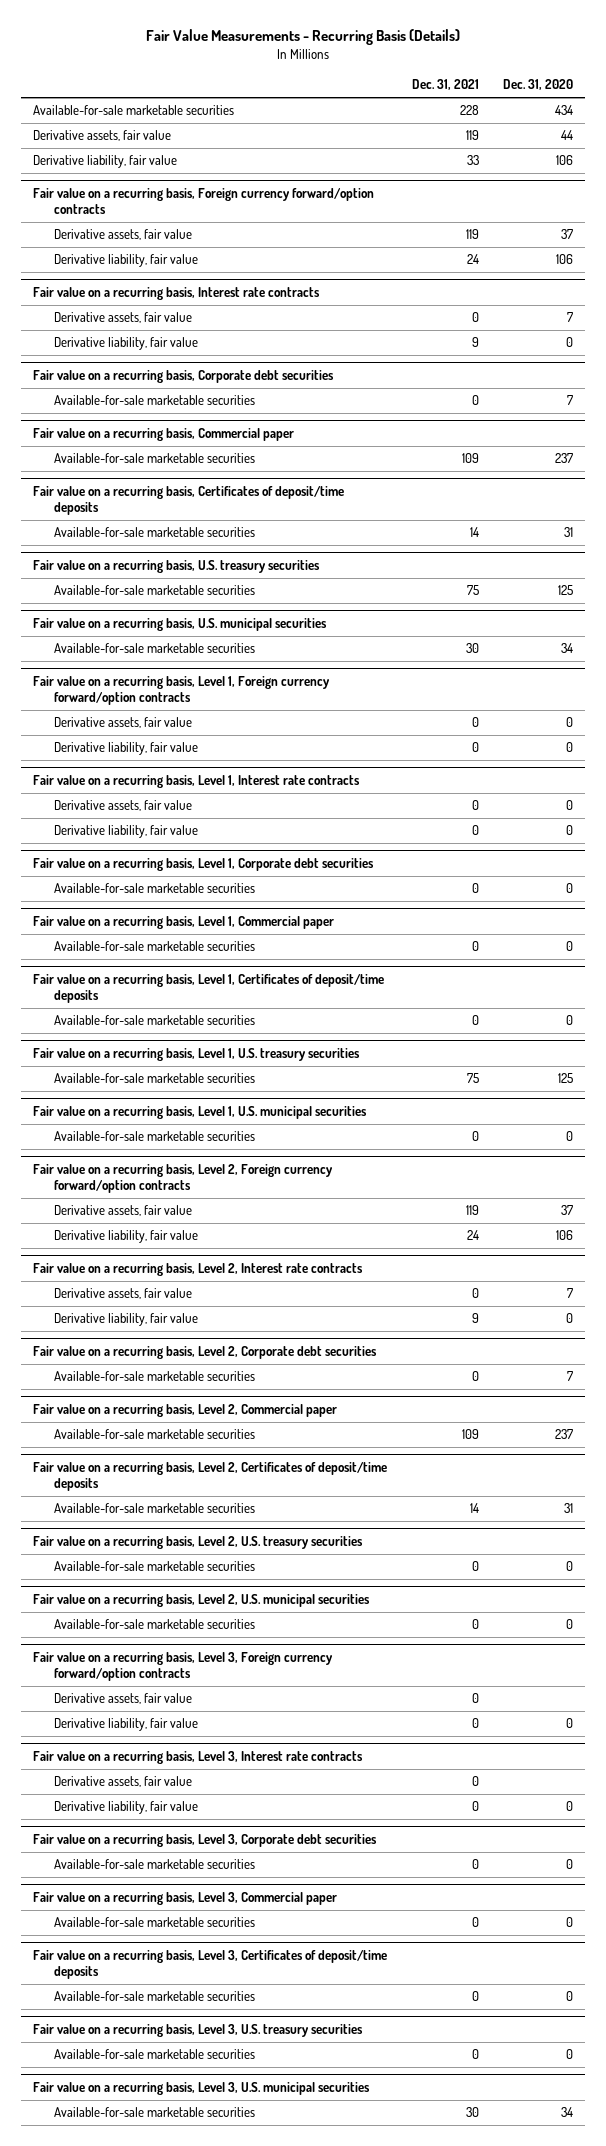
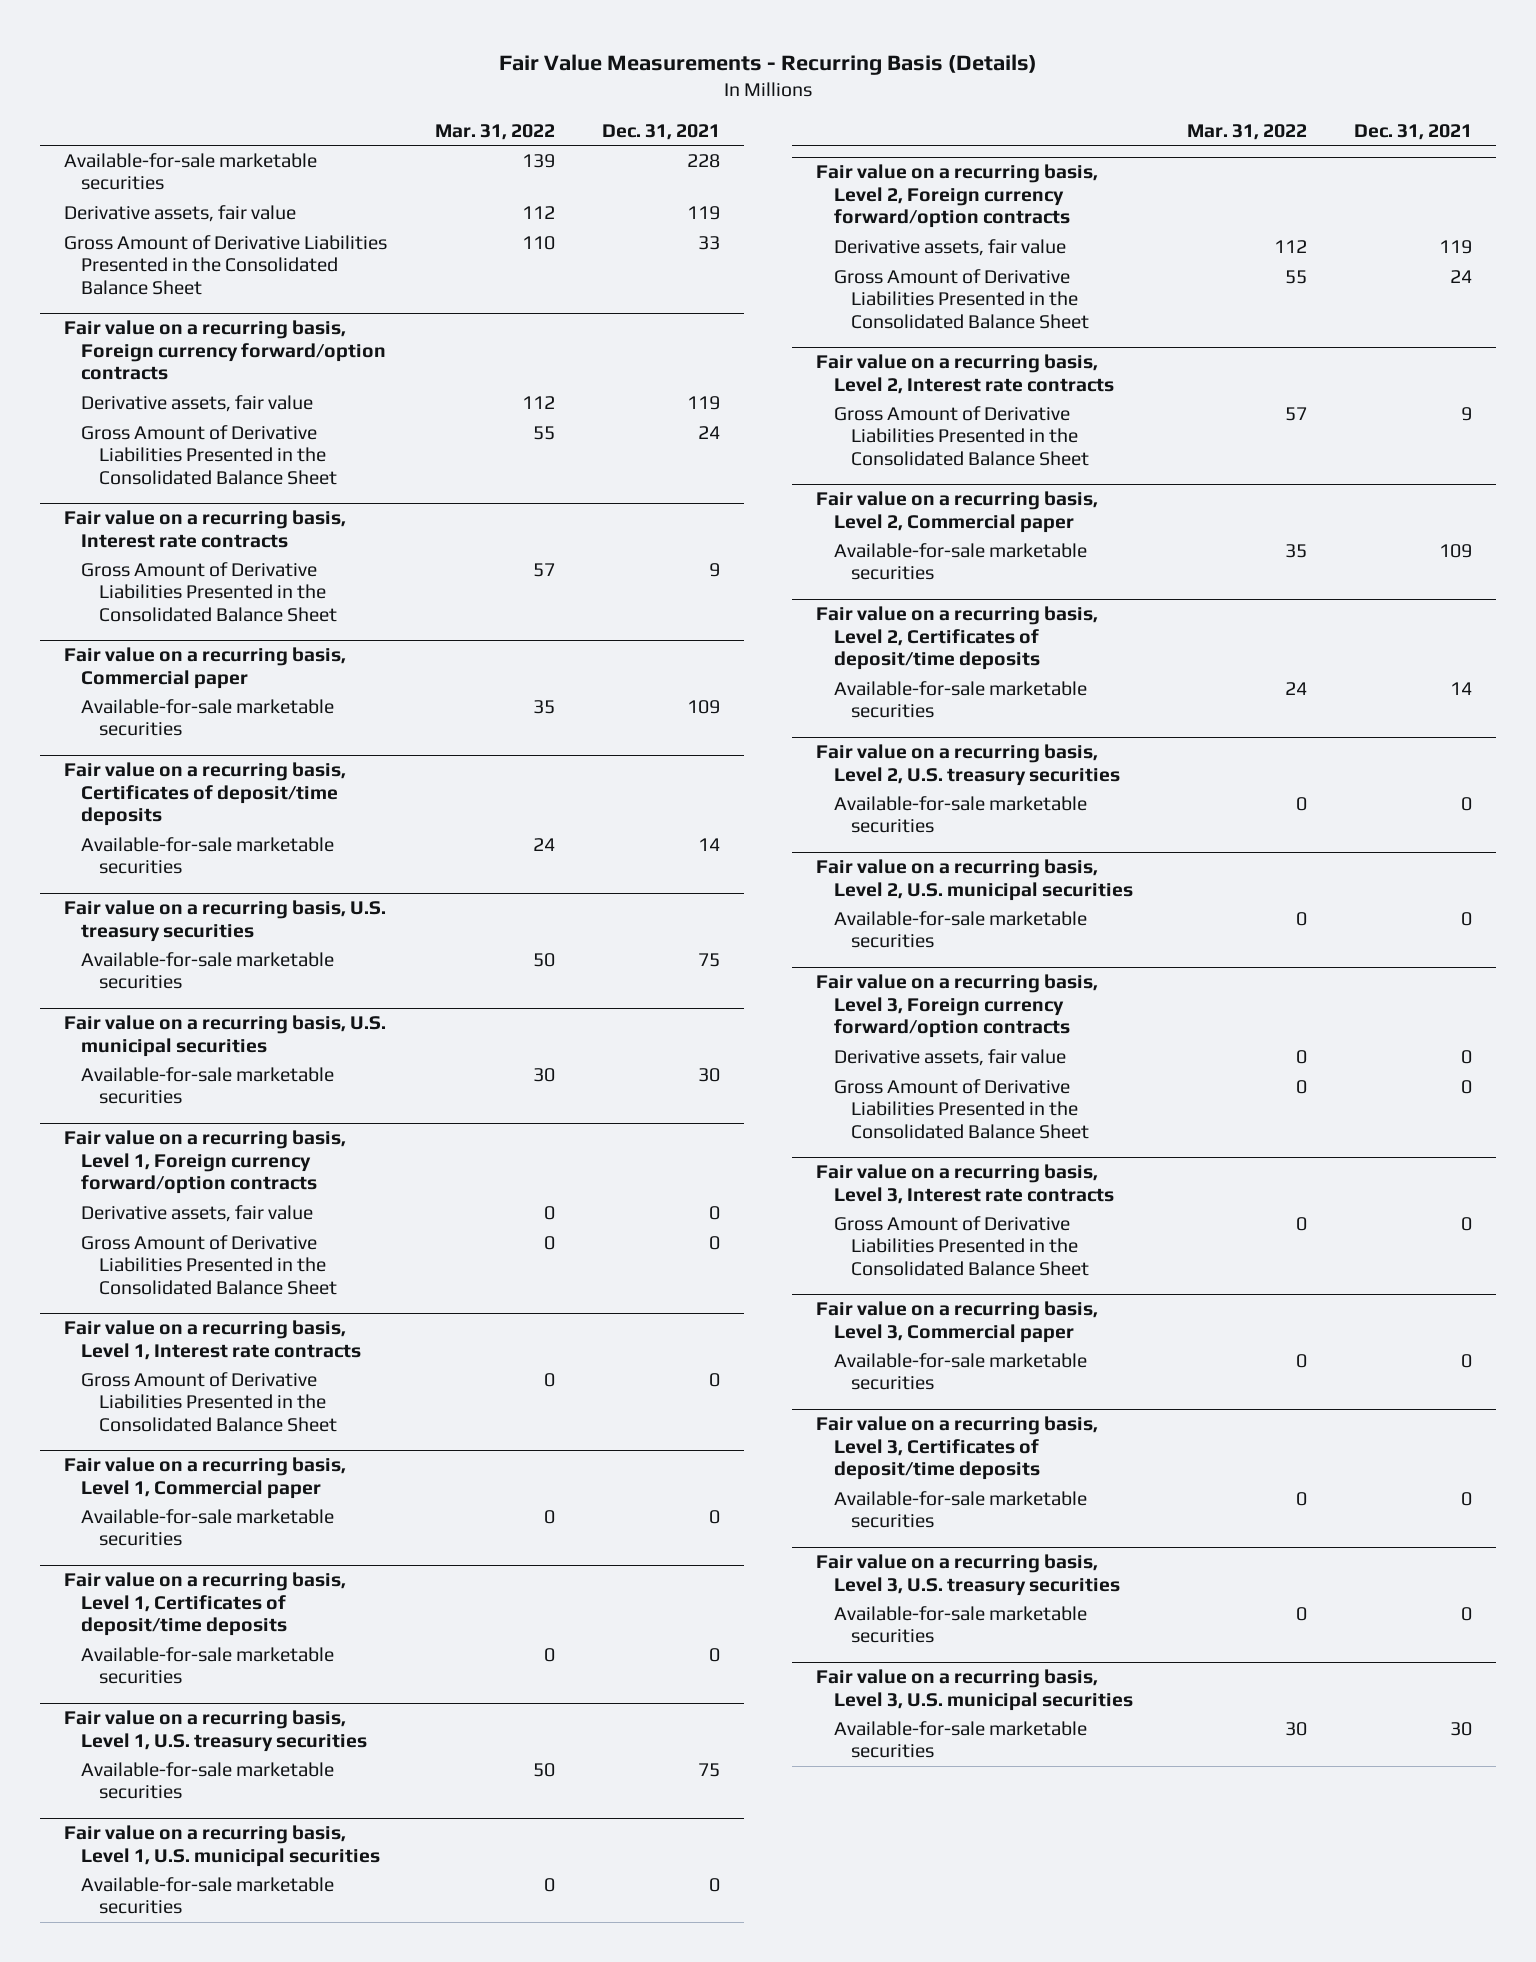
[503,79,574,91] Dec. 31, 2020 -> none
none -> [434,123,555,140] Mar. 31, 2022
[33,155,178,169] Derivative liability, fair value -> [63,235,387,295] Gross Amount of Derivative Liabilities Presented in the Consolidated Balance Sheet
[53,254,198,268] Derivative liability, fair value -> [81,425,337,485] Gross Amount of Derivative Liabilities Presented in the Consolidated Balance Sheet
[53,312,192,324] Derivative assets, fair value -> none
[33,370,335,384] Fair value on a recurring basis, Corporate debt securities -> none
[53,395,255,406] Available-for-sale marketable securities -> none
[53,337,198,351] Derivative liability, fair value -> [81,562,337,622] Gross Amount of Derivative Liabilities Presented in the Consolidated Balance Sheet
[53,742,198,756] Derivative liability, fair value -> [81,1235,337,1295] Gross Amount of Derivative Liabilities Presented in the Consolidated Balance Sheet
[53,800,192,812] Derivative assets, fair value -> none
[33,858,375,872] Fair value on a recurring basis, Level 1, Corporate debt securities -> none
[53,883,255,894] Available-for-sale marketable securities -> none
[53,825,198,839] Derivative liability, fair value -> [81,1372,337,1432] Gross Amount of Derivative Liabilities Presented in the Consolidated Balance Sheet
[53,1230,198,1244] Derivative liability, fair value -> [833,269,1090,329] Gross Amount of Derivative Liabilities Presented in the Consolidated Balance Sheet
[53,1288,192,1300] Derivative assets, fair value -> none
[33,1346,378,1360] Fair value on a recurring basis, Level 2, Corporate debt securities -> none
[53,1371,255,1382] Available-for-sale marketable securities -> none
[53,1313,198,1327] Derivative liability, fair value -> [833,406,1090,466] Gross Amount of Derivative Liabilities Presented in the Consolidated Balance Sheet
[53,1718,198,1732] Derivative liability, fair value -> [833,1079,1090,1139] Gross Amount of Derivative Liabilities Presented in the Consolidated Balance Sheet
[53,1776,192,1788] Derivative assets, fair value -> none
[33,1834,378,1848] Fair value on a recurring basis, Level 3, Corporate debt securities -> none
[53,1859,255,1870] Available-for-sale marketable securities -> none
[53,1801,198,1815] Derivative liability, fair value -> [833,1216,1090,1276] Gross Amount of Derivative Liabilities Presented in the Consolidated Balance Sheet

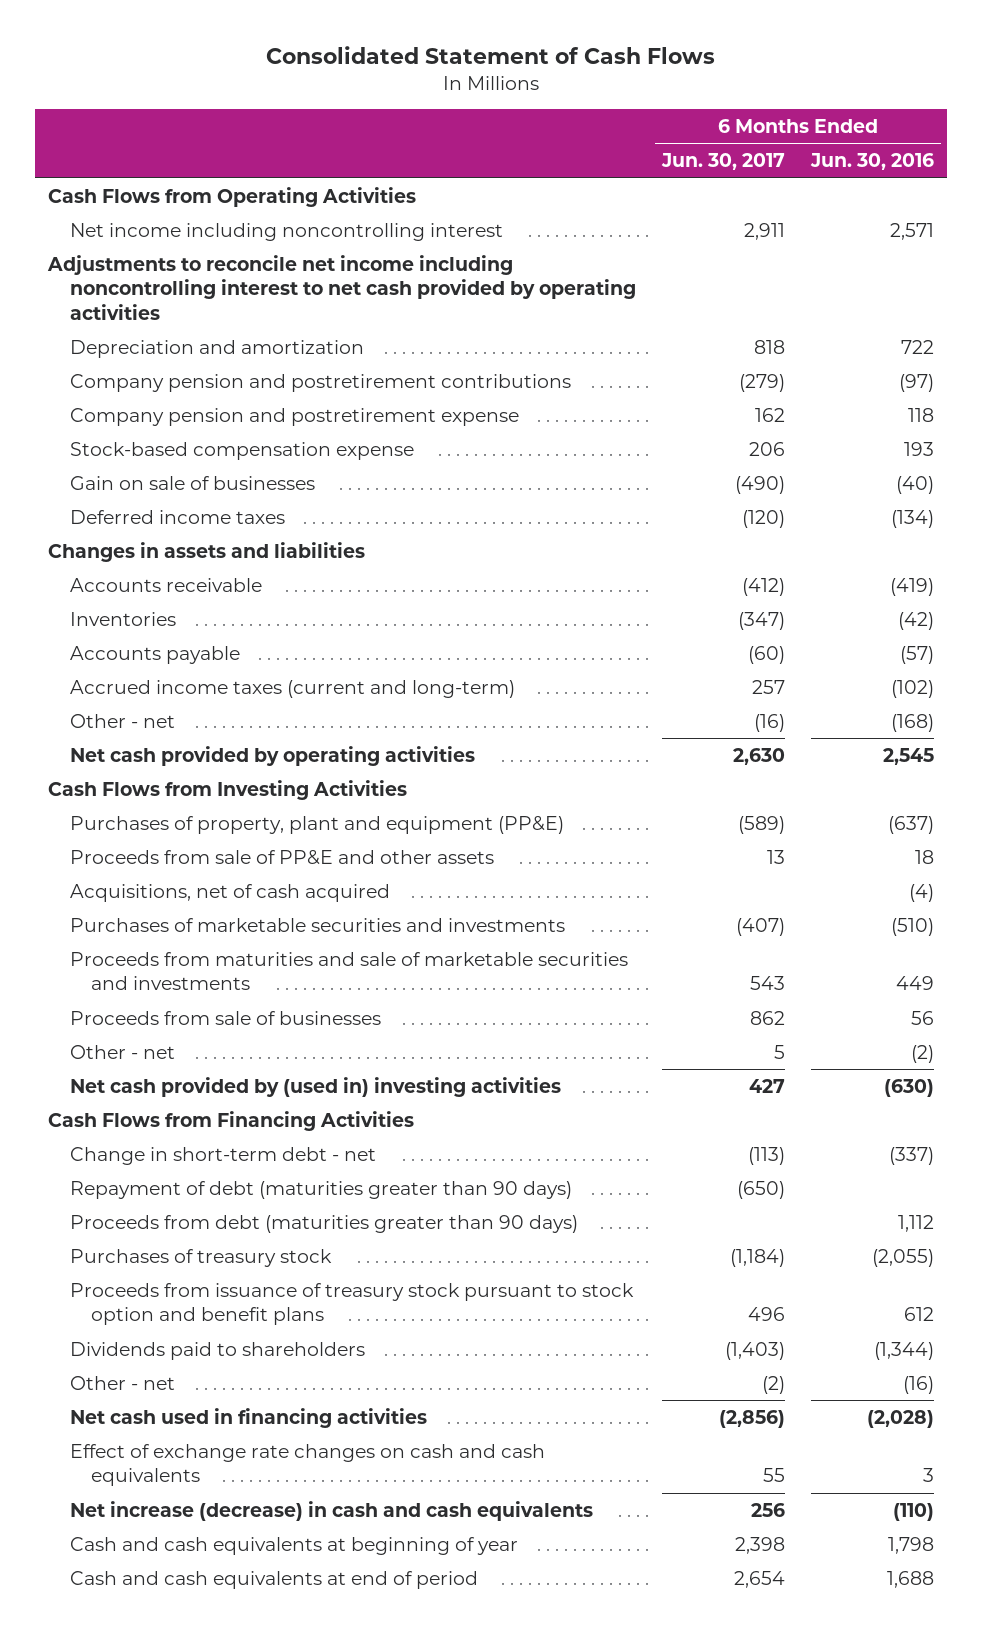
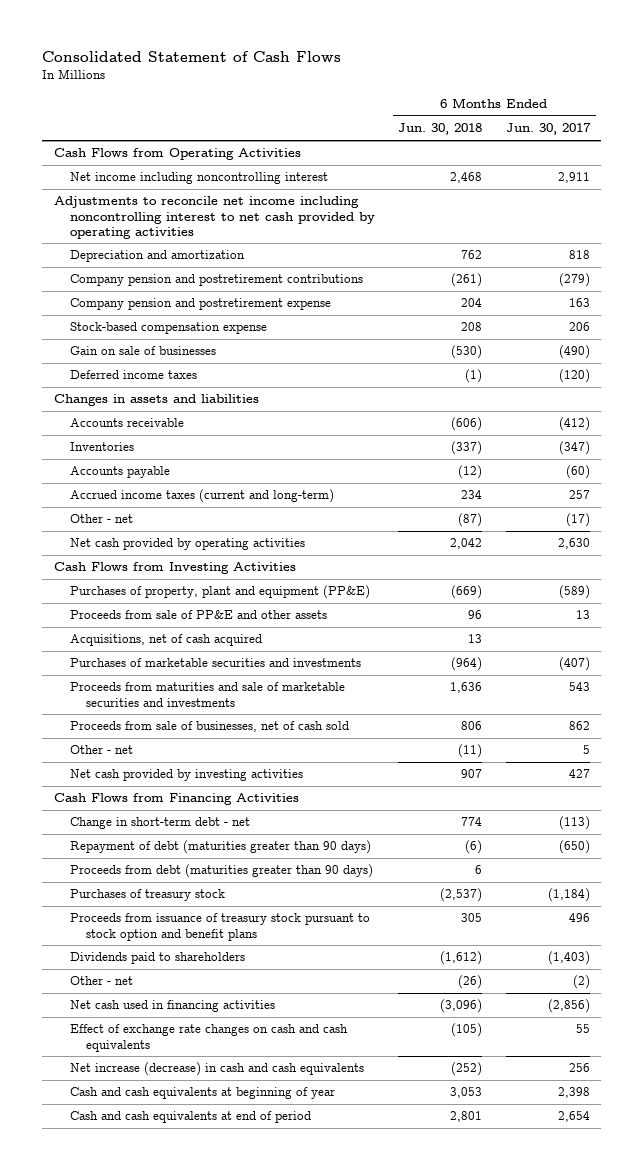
[810,153,935,171] Jun. 30, 2016 -> none
none -> [398,123,483,136] Jun. 30, 2018
[754,407,785,422] 162 -> [568,298,590,308] 163
[753,713,785,732] (16) -> [565,513,590,528] (17)
[69,1010,381,1025] Proceeds from sale of businesses -> [69,721,349,733] Proceeds from sale of businesses, net of cash sold
[69,1076,561,1097] Net cash provided by (used in) investing activities -> [69,769,303,782] Net cash provided by investing activities

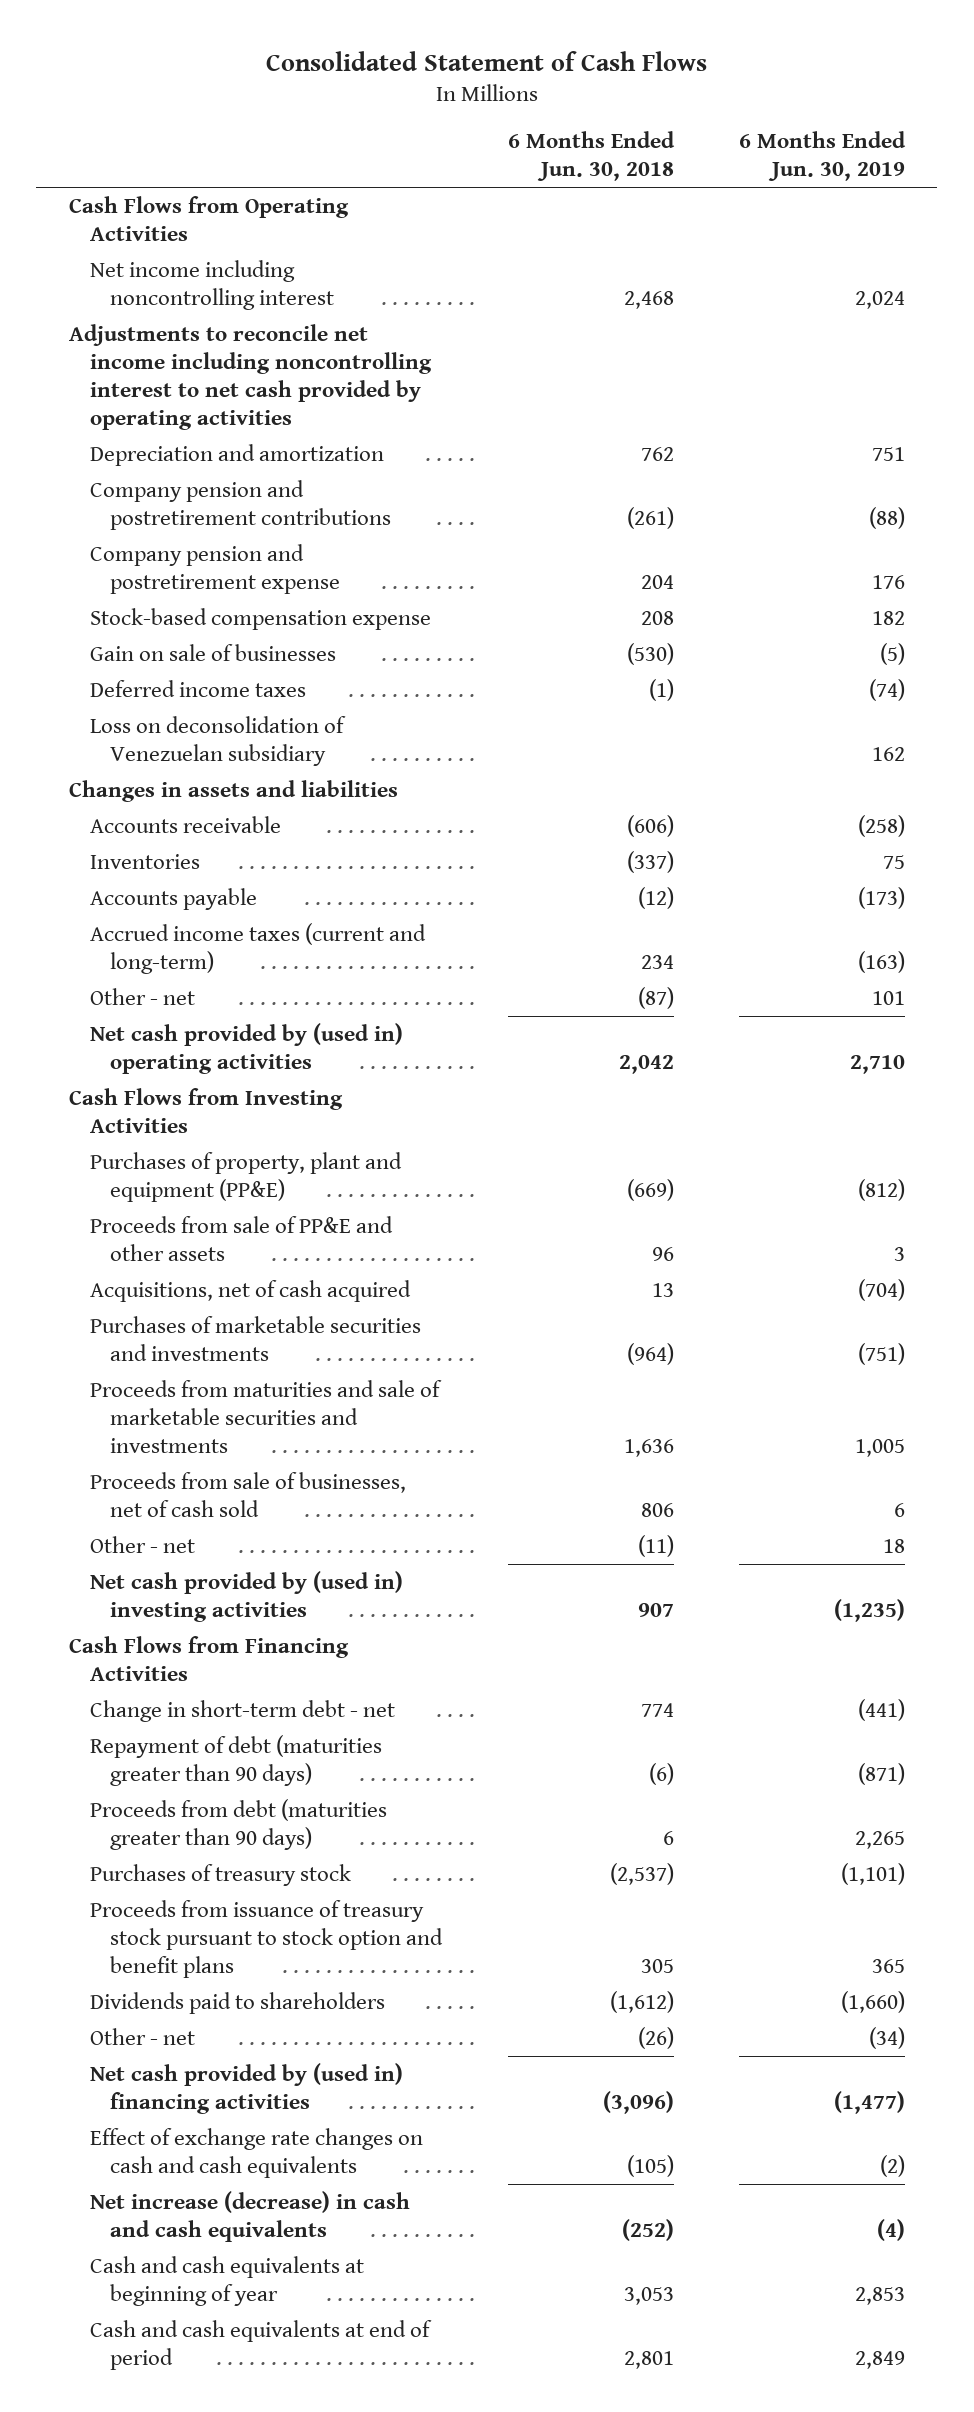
[505,123,591,136] Jun. 30, 2017 -> none
none -> [738,131,906,182] 6 Months Ended Jun. 30, 2019
none -> [89,715,346,766] Loss on deconsolidation of Venezuelan subsidiary
[69,538,305,551] Net cash provided by operating activities -> [89,1022,403,1074] Net cash provided by (used in) operating activities
[69,769,303,782] Net cash provided by investing activities -> [89,1570,403,1622] Net cash provided by (used in) investing activities
[69,1000,275,1013] Net cash used in financing activities -> [89,2062,403,2114] Net cash provided by (used in) financing activities

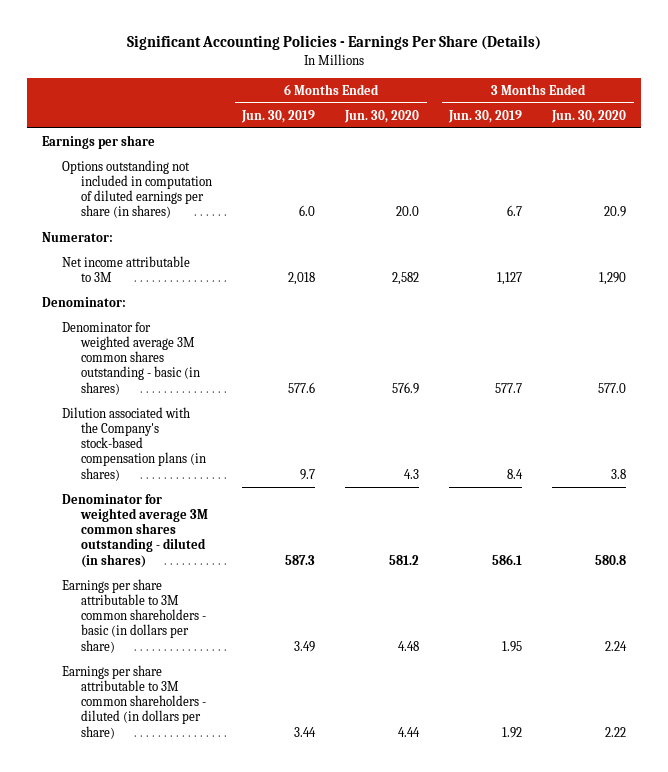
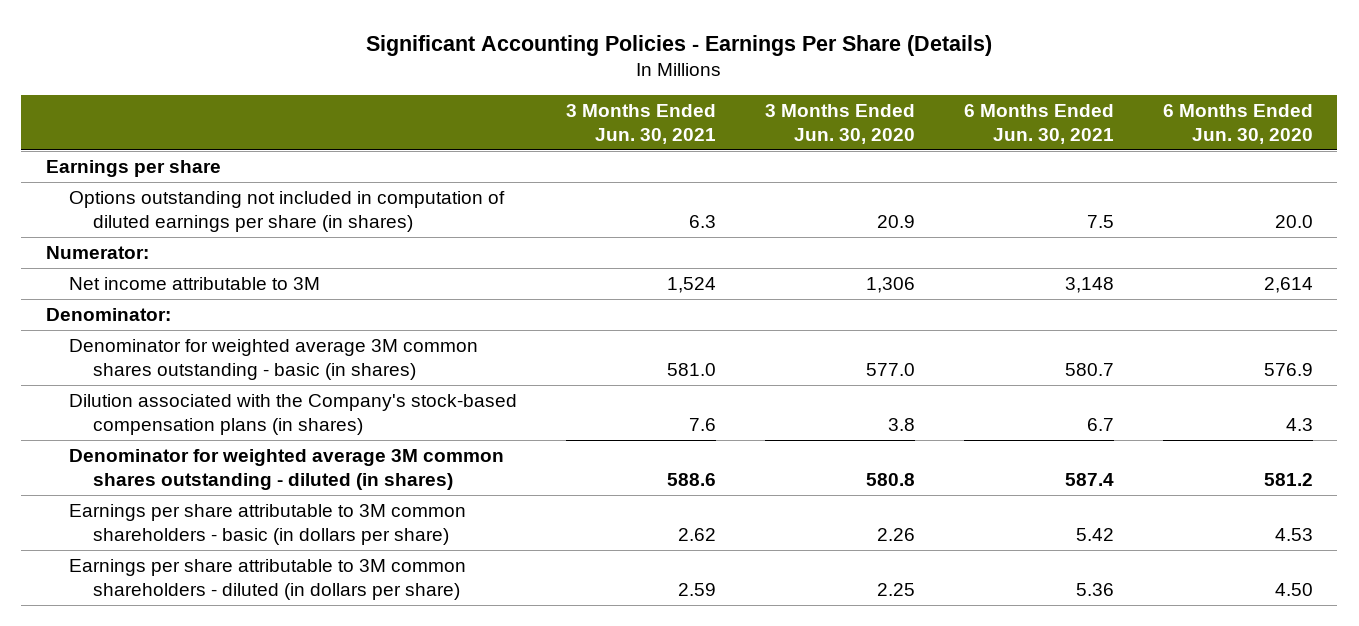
[241,109,316,123] Jun. 30, 2019 -> none
[448,109,523,123] Jun. 30, 2019 -> none
none -> [566,103,717,144] 3 Months Ended Jun. 30, 2021
none -> [963,103,1114,144] 6 Months Ended Jun. 30, 2021
[392,272,420,286] 2,582 -> [1263,276,1313,293] 2,614
[599,272,627,286] 1,290 -> [866,276,916,293] 1,306
[398,640,420,651] 4.48 -> [1274,528,1313,542] 4.53
[605,640,628,651] 2.24 -> [877,528,916,542] 2.26
[398,726,421,737] 4.44 -> [1274,583,1313,597] 4.50
[605,726,627,737] 2.22 -> [877,583,916,597] 2.25

